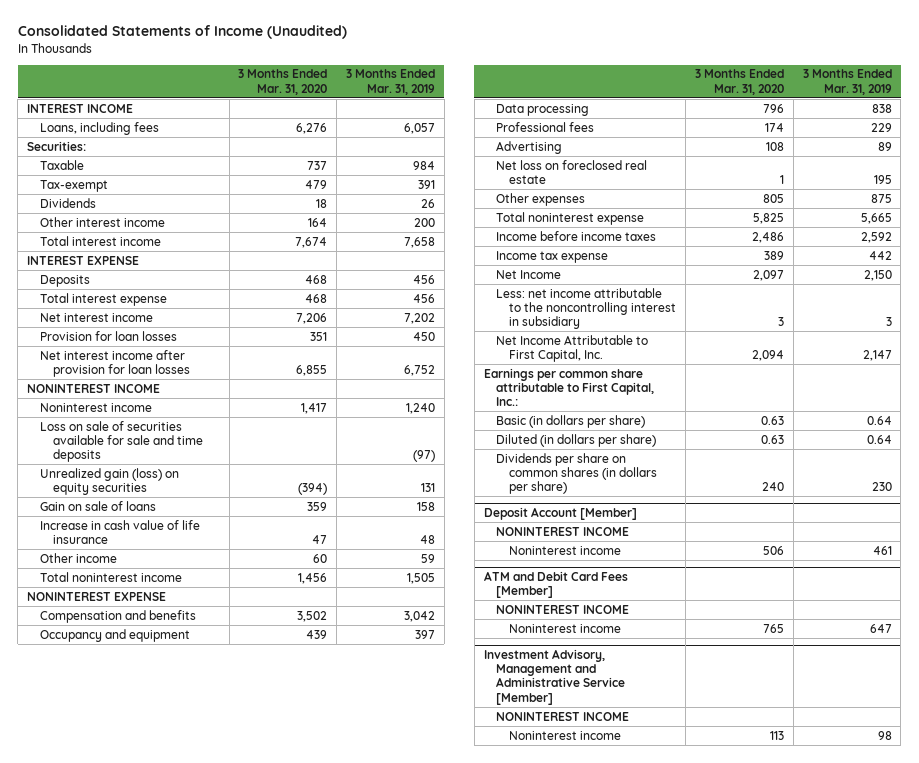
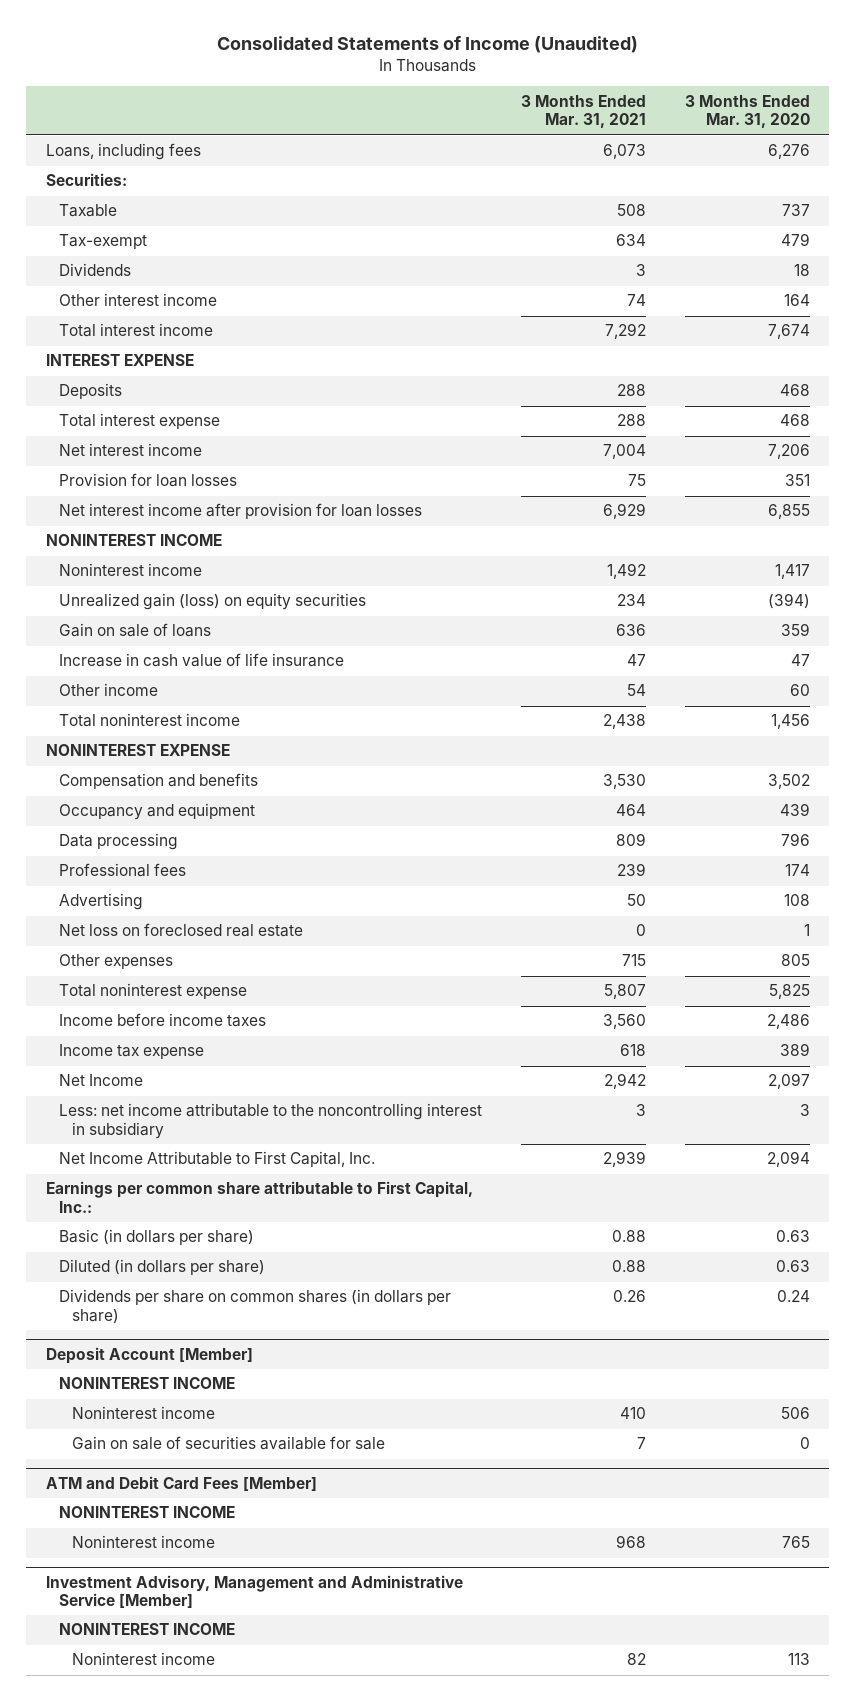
[346,69,436,95] 3 Months Ended Mar. 31, 2019 -> none
none -> [520,94,646,129] 3 Months Ended Mar. 31, 2021
[27,103,134,113] INTEREST INCOME -> none
[39,420,203,463] Loss on sale of securities available for sale and time deposits -> none
[761,482,784,492] 240 -> [776,1290,810,1303] 0.24
none -> [71,1436,385,1451] Gain on sale of securities available for sale

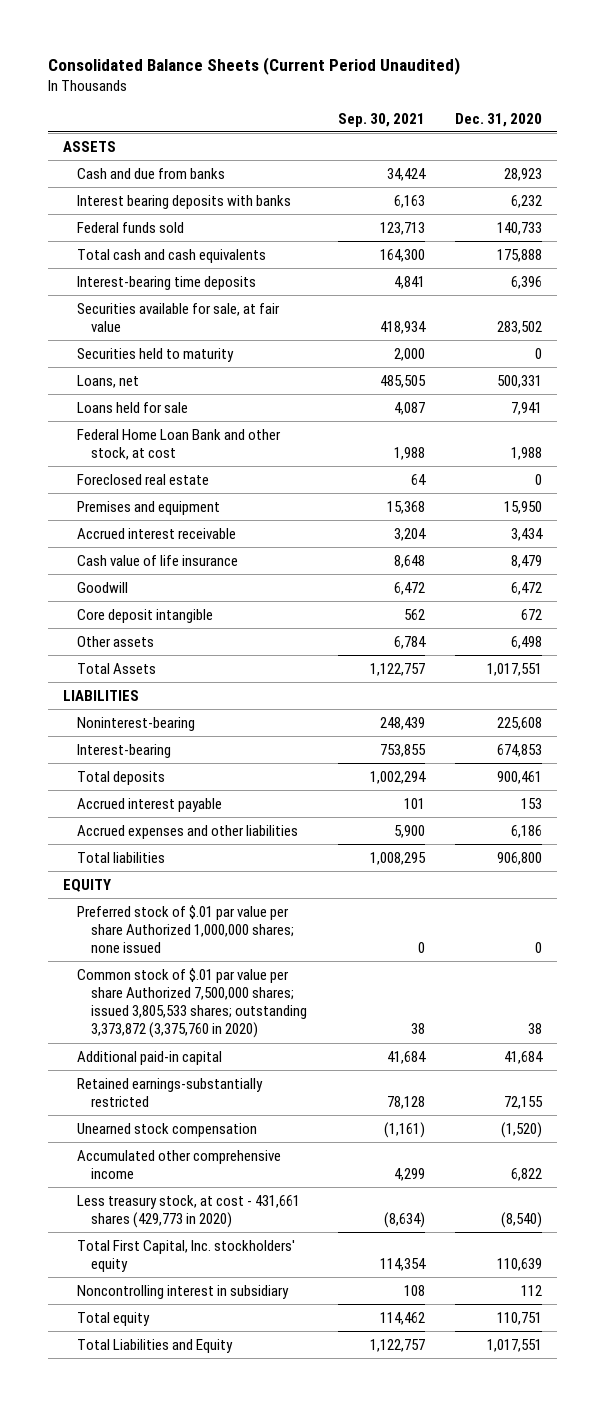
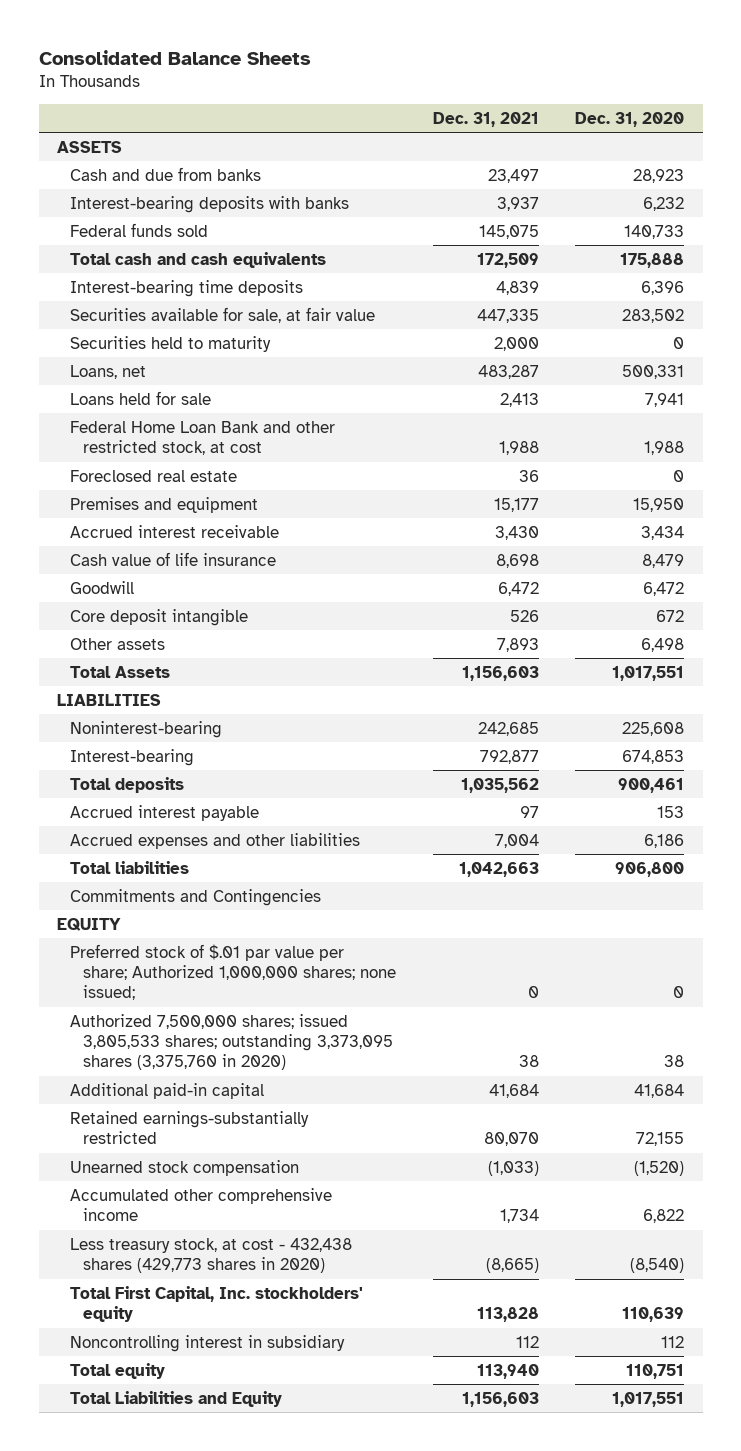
[47,56,460,75] Consolidated Balance Sheets (Current Period Unaudited) -> [38,49,311,65] Consolidated Balance Sheets
[337,112,425,127] Sep. 30, 2021 -> none
none -> [432,111,539,127] Dec. 31, 2021
[77,194,292,209] Interest bearing deposits with banks -> [69,195,349,213] Interest-bearing deposits with banks
[77,428,282,460] Federal Home Loan Bank and other stock, at cost -> [69,420,335,456] Federal Home Loan Bank and other restricted stock, at cost
none -> [69,888,321,906] Commitments and Contingencies
[77,904,295,954] Preferred stock of $.01 par value per share Authorized 1,000,000 shares; none issued -> [69,943,396,1001] Preferred stock of $.01 par value per share; Authorized 1,000,000 shares; none issued;
[77,967,308,1039] Common stock of $.01 par value per share Authorized 7,500,000 shares; issued 3,805,533 shares; outstanding 3,373,872 (3,375,760 in 2020) -> [69,1013,393,1071] Authorized 7,500,000 shares; issued 3,805,533 shares; outstanding 3,373,095 shares (3,375,760 in 2020)
[77,1194,301,1228] Less treasury stock, at cost - 431,661 shares (429,773 in 2020) -> [69,1237,352,1274] Less treasury stock, at cost - 432,438 shares (429,773 shares in 2020)

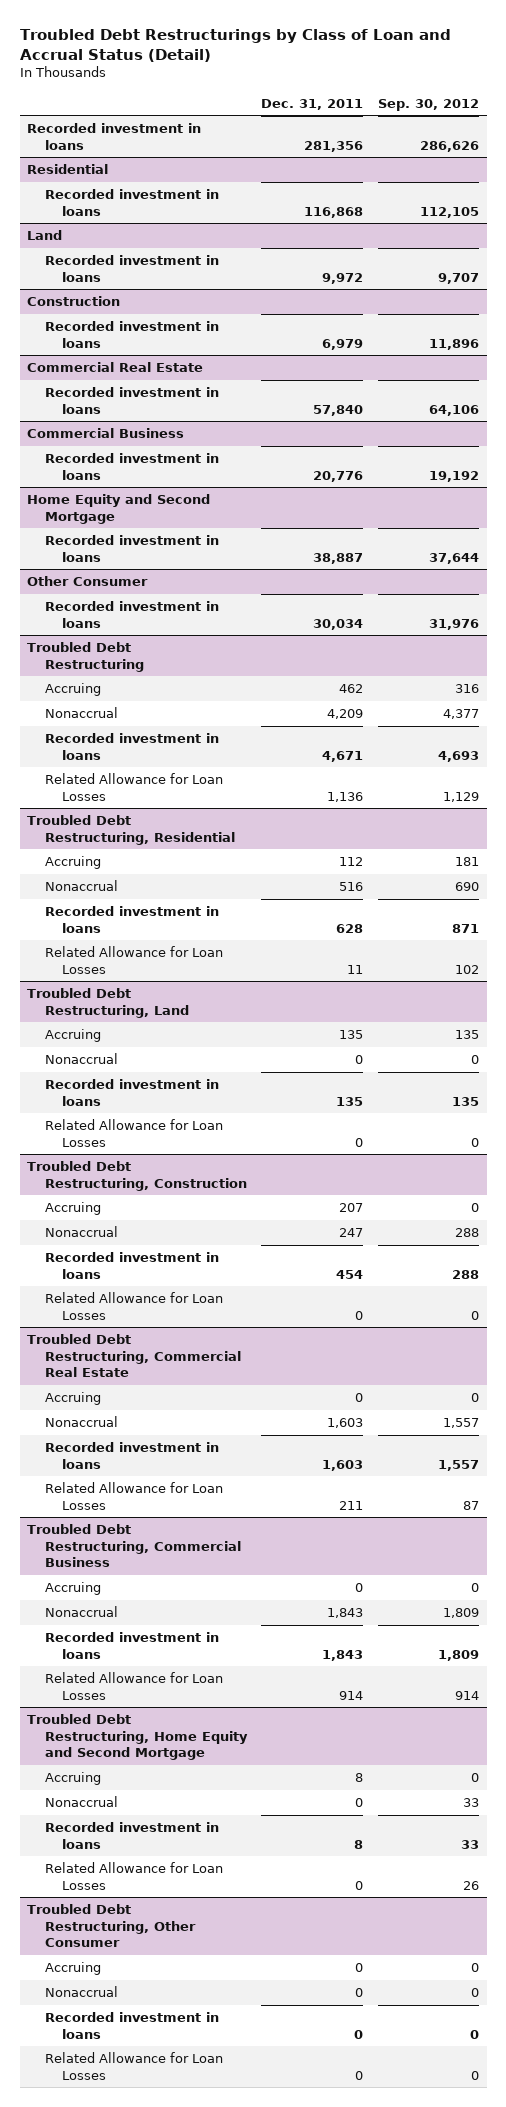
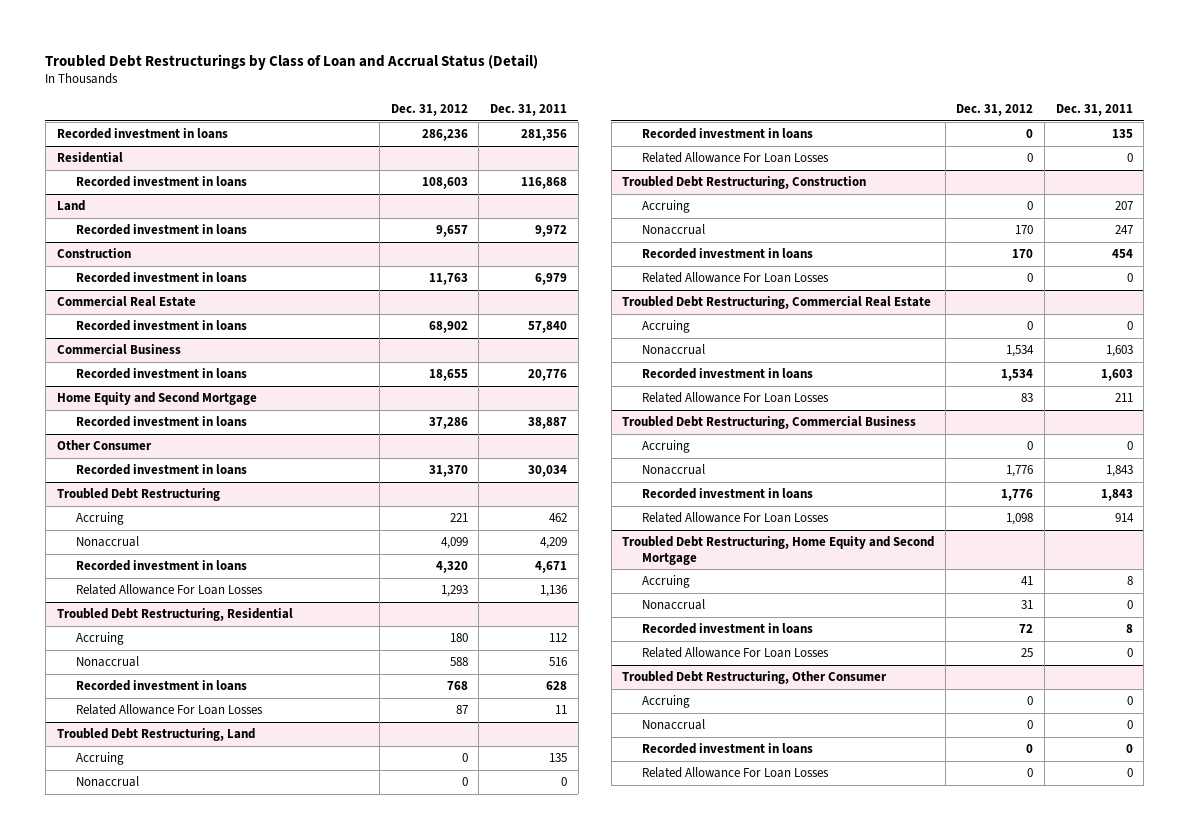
[378,98,480,111] Sep. 30, 2012 -> none
none -> [390,104,468,117] Dec. 31, 2012
[44,773,223,801] Related Allowance for Loan Losses -> [76,584,264,596] Related Allowance For Loan Losses
[44,946,223,974] Related Allowance for Loan Losses -> [76,704,264,716] Related Allowance For Loan Losses
[44,1119,223,1147] Related Allowance for Loan Losses -> [641,152,829,164] Related Allowance For Loan Losses
[44,1292,223,1320] Related Allowance for Loan Losses -> [641,272,829,284] Related Allowance For Loan Losses
[44,1482,223,1510] Related Allowance for Loan Losses -> [641,392,829,404] Related Allowance For Loan Losses
[44,1672,223,1700] Related Allowance for Loan Losses -> [641,512,829,524] Related Allowance For Loan Losses
[44,1862,223,1890] Related Allowance for Loan Losses -> [641,647,829,659] Related Allowance For Loan Losses
[44,2052,223,2080] Related Allowance for Loan Losses -> [641,767,829,779] Related Allowance For Loan Losses

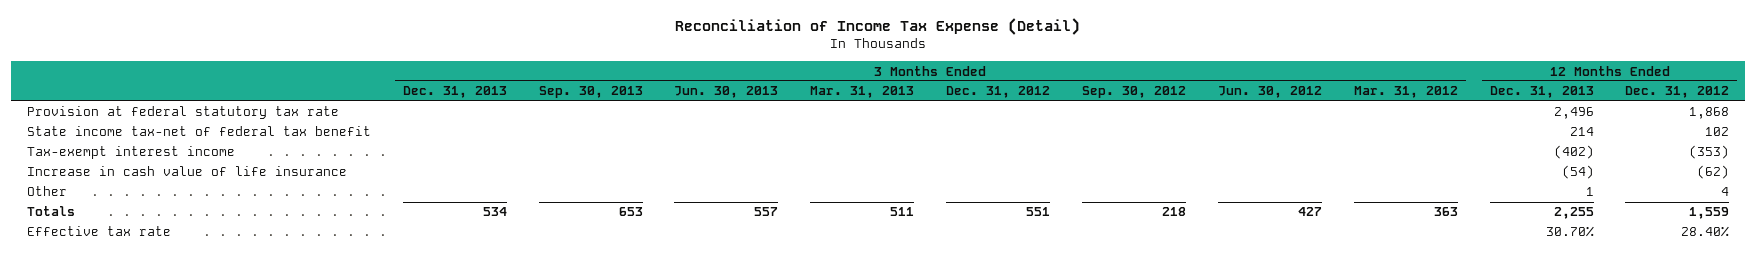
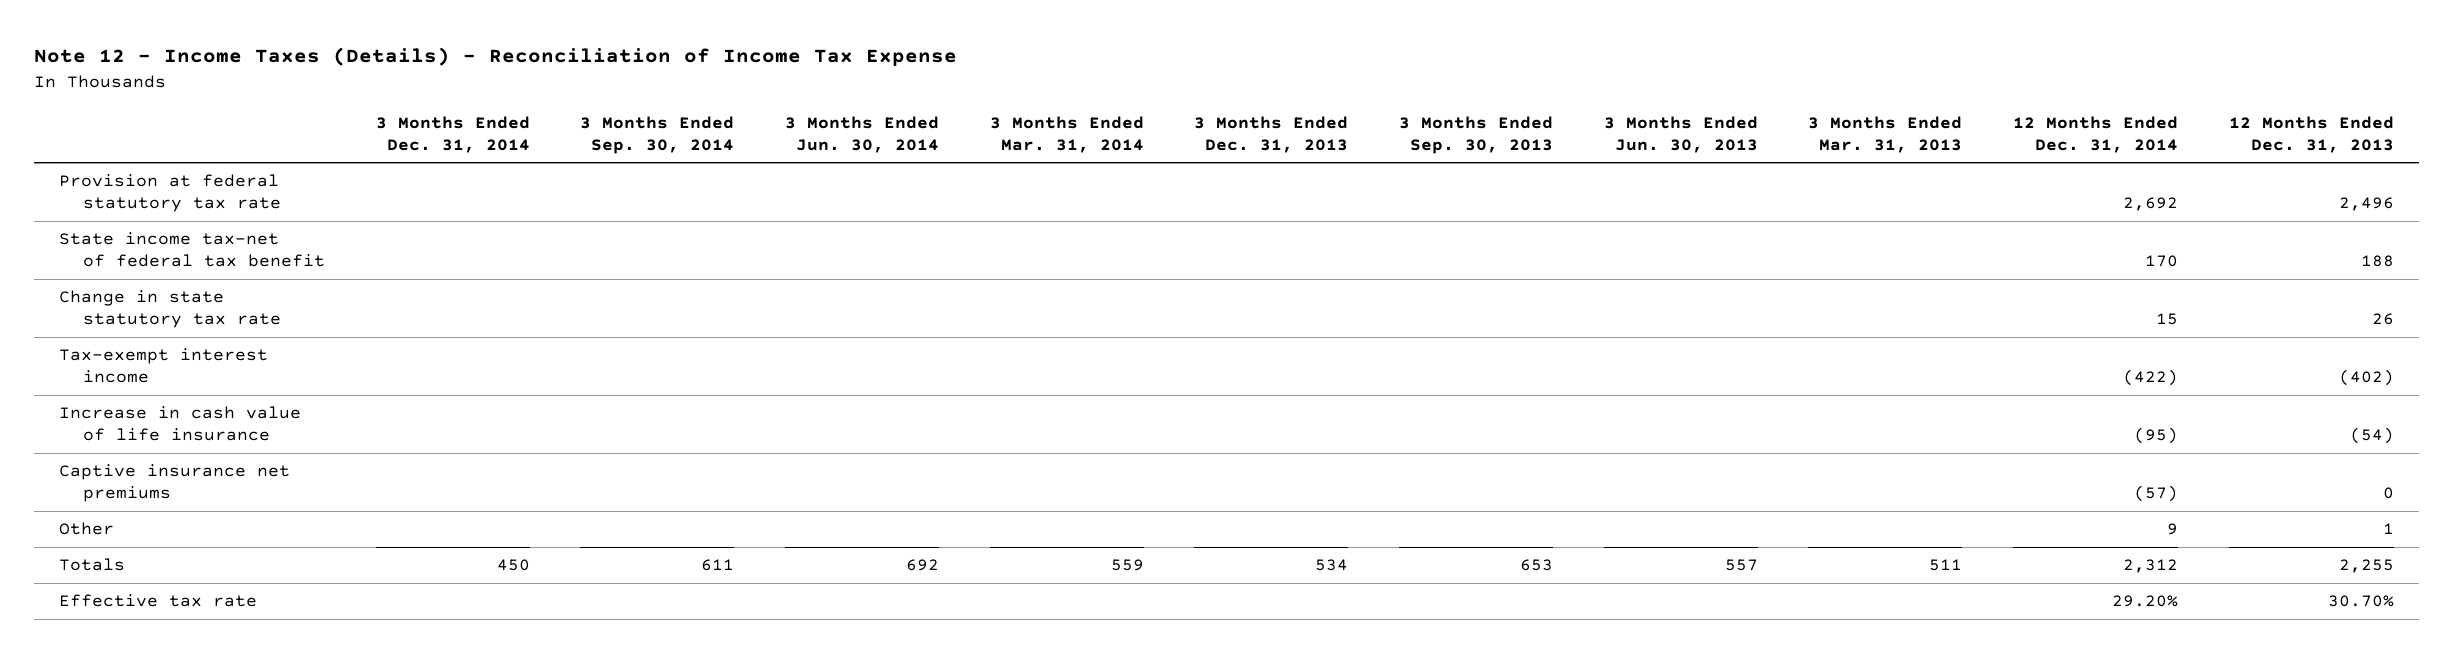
[675,17,1081,35] Reconciliation of Income Tax Expense (Detail) -> [33,46,957,66] Note 12 - Income Taxes (Details) - Reconciliation of Income Tax Expense
[946,86,1051,99] Dec. 31, 2012 -> none
[1081,86,1186,99] Sep. 30, 2012 -> none
[1217,86,1322,99] Jun. 30, 2012 -> none
[1353,86,1458,99] Mar. 31, 2012 -> none
[1625,86,1730,99] Dec. 31, 2012 -> none
none -> [375,116,530,153] 3 Months Ended Dec. 31, 2014
none -> [580,116,735,154] 3 Months Ended Sep. 30, 2014
none -> [785,116,940,153] 3 Months Ended Jun. 30, 2014
none -> [989,116,1144,153] 3 Months Ended Mar. 31, 2014
none -> [2013,116,2179,153] 12 Months Ended Dec. 31, 2014
[1569,127,1594,137] 214 -> [2360,254,2394,267] 188
none -> [58,290,281,328] Change in state statutory tax rate
none -> [58,464,290,502] Captive insurance net premiums

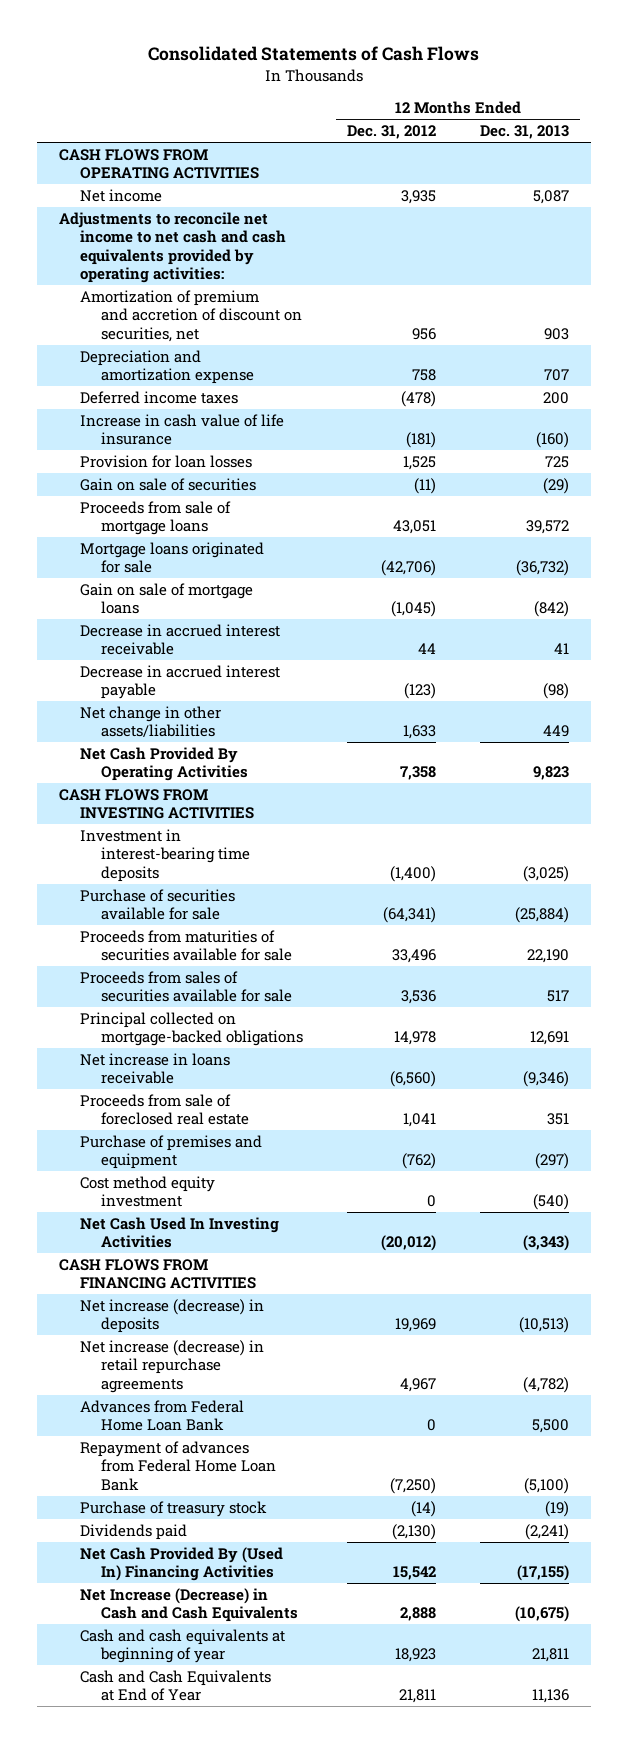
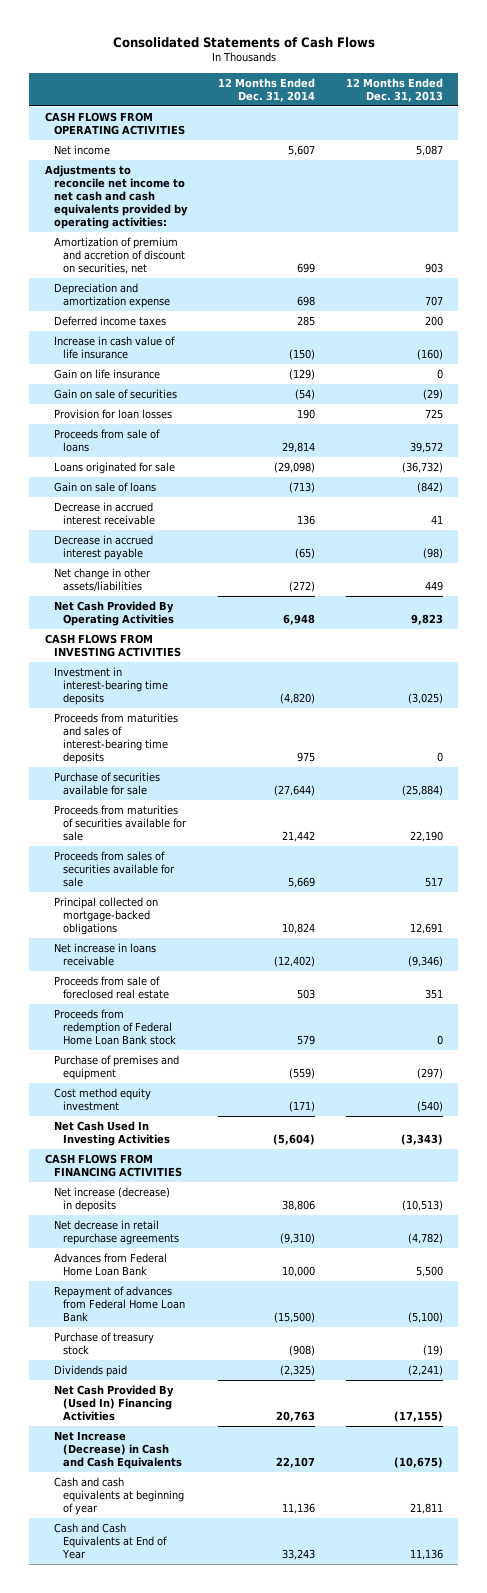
[347,125,437,140] Dec. 31, 2012 -> none
none -> [217,77,315,102] 12 Months Ended Dec. 31, 2014
none -> [53,369,160,380] Gain on life insurance
[79,454,252,468] Provision for loan losses -> [53,409,172,420] Provision for loan losses
[79,500,231,536] Proceeds from sale of mortgage loans -> [53,429,160,453] Proceeds from sale of loans
[79,541,264,574] Mortgage loans originated for sale -> [53,462,175,475] Loans originated for sale
[79,582,253,615] Gain on sale of mortgage loans -> [53,482,156,493] Gain on sale of loans
none -> [53,713,178,765] Proceeds from maturities and sales of interest-bearing time deposits
none -> [53,1009,177,1046] Proceeds from redemption of Federal Home Loan Bank stock
[79,1339,264,1393] Net increase (decrease) in retail repurchase agreements -> [53,1220,180,1246] Net decrease in retail repurchase agreements

